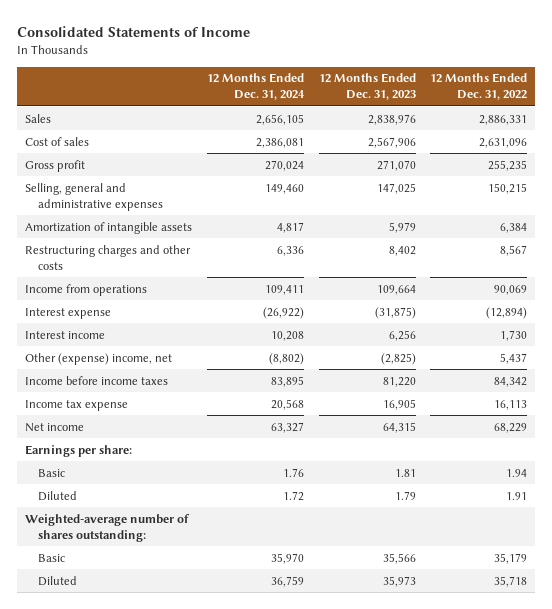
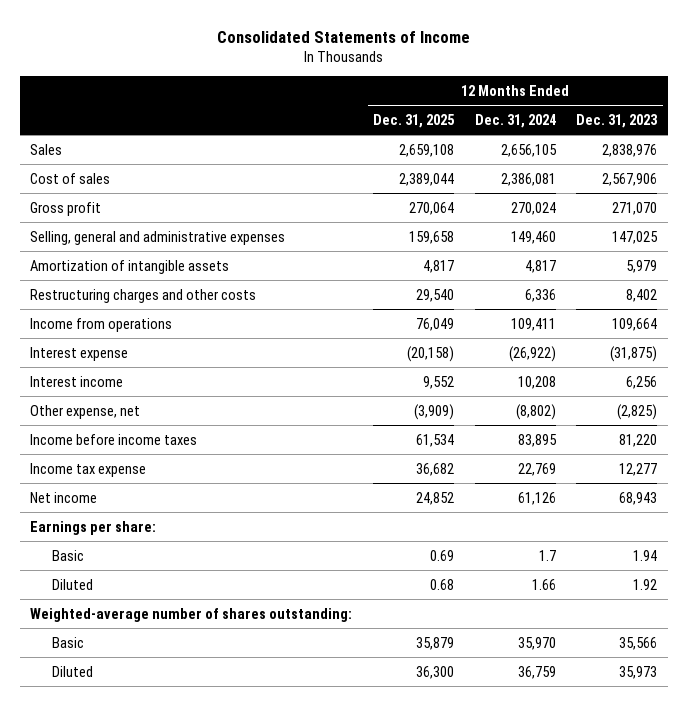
[430,73,528,101] 12 Months Ended Dec. 31, 2022 -> none
none -> [373,113,456,128] Dec. 31, 2025
[24,352,172,365] Other (expense) income, net -> [30,404,141,419] Other expense, net
[270,398,304,410] 20,568 -> [517,462,556,476] 22,769
[382,398,416,410] 16,905 -> [619,462,658,476] 12,277
[270,421,304,433] 63,327 -> [517,491,556,505] 61,126
[382,421,416,433] 64,315 -> [619,491,658,505] 68,943
[282,467,304,477] 1.76 -> [538,549,556,561] 1.7
[394,468,416,477] 1.81 -> [633,549,658,561] 1.94
[282,490,304,501] 1.72 -> [531,578,556,590] 1.66
[394,490,416,500] 1.79 -> [633,578,658,590] 1.92

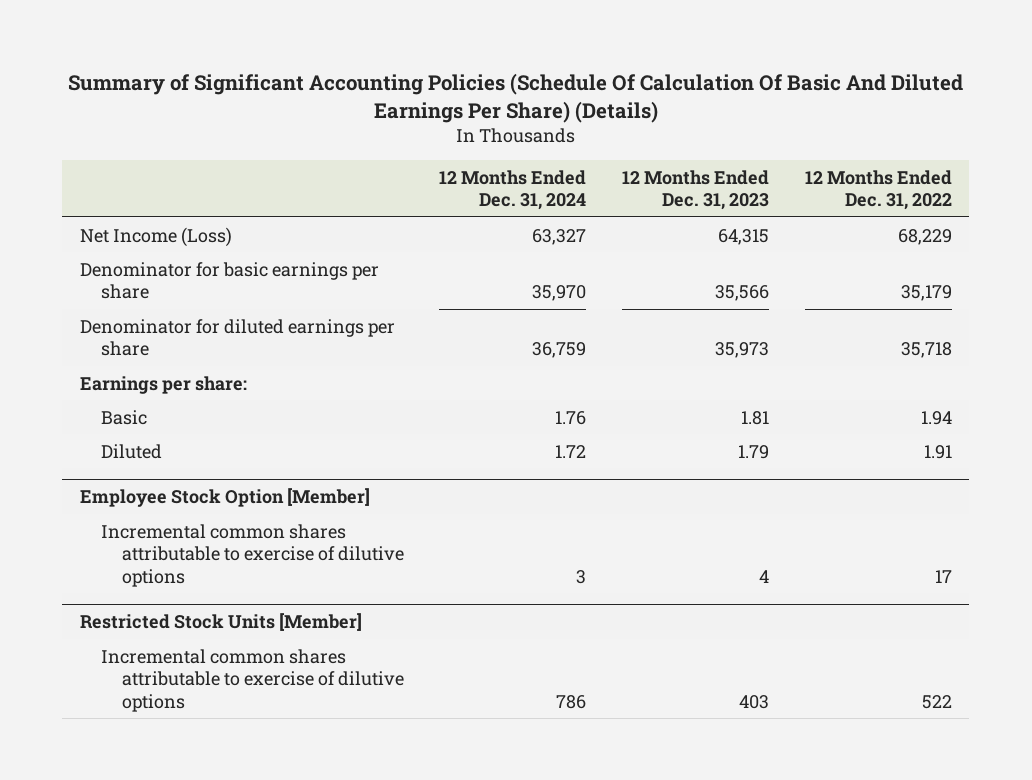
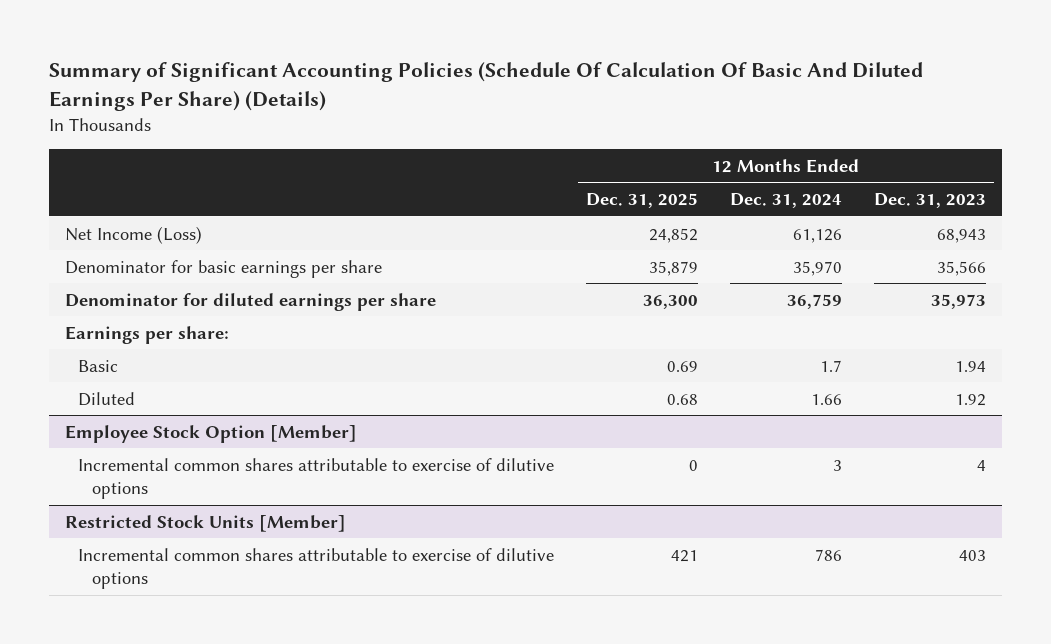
[804,169,952,211] 12 Months Ended Dec. 31, 2022 -> none
none -> [586,193,699,209] Dec. 31, 2025
[532,228,587,245] 63,327 -> [793,228,843,243] 61,126
[717,228,769,245] 64,315 -> [937,228,987,243] 68,943
[555,410,587,425] 1.76 -> [820,359,843,372] 1.7
[740,410,769,425] 1.81 -> [955,360,987,372] 1.94
[555,444,587,458] 1.72 -> [811,393,843,405] 1.66
[737,444,769,459] 1.79 -> [955,393,987,406] 1.92

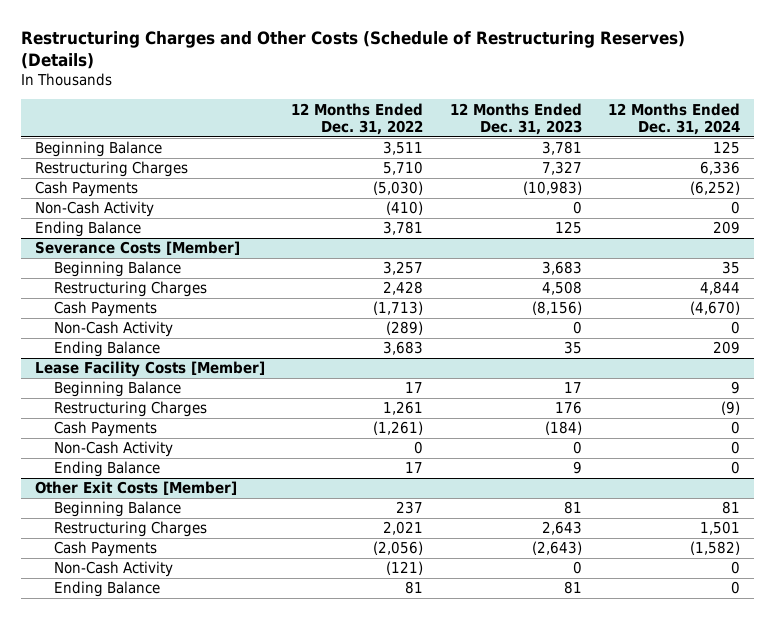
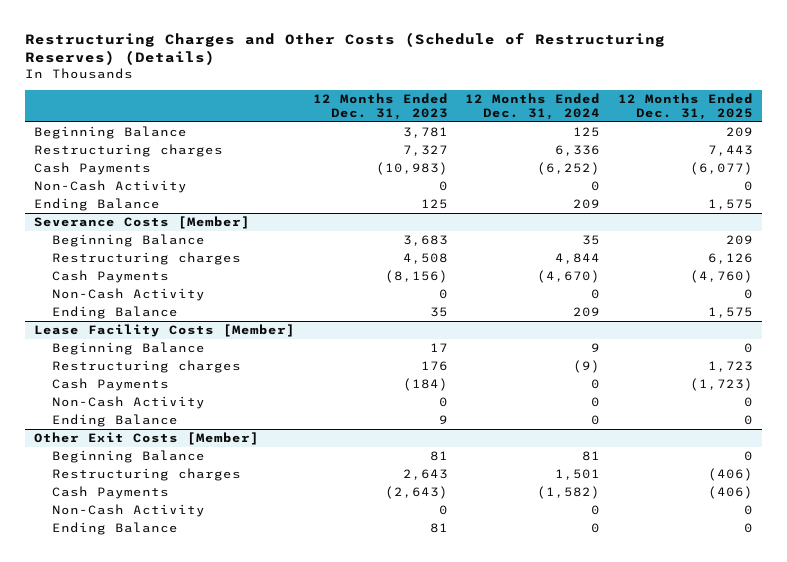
[291,102,424,135] 12 Months Ended Dec. 31, 2022 -> none
none -> [618,93,754,121] 12 Months Ended Dec. 31, 2025
[34,161,188,178] Restructuring Charges -> [33,144,223,158] Restructuring charges
[53,281,207,298] Restructuring Charges -> [52,252,242,266] Restructuring charges
[53,401,207,418] Restructuring Charges -> [52,360,242,374] Restructuring charges
[53,521,207,538] Restructuring Charges -> [52,468,242,482] Restructuring charges

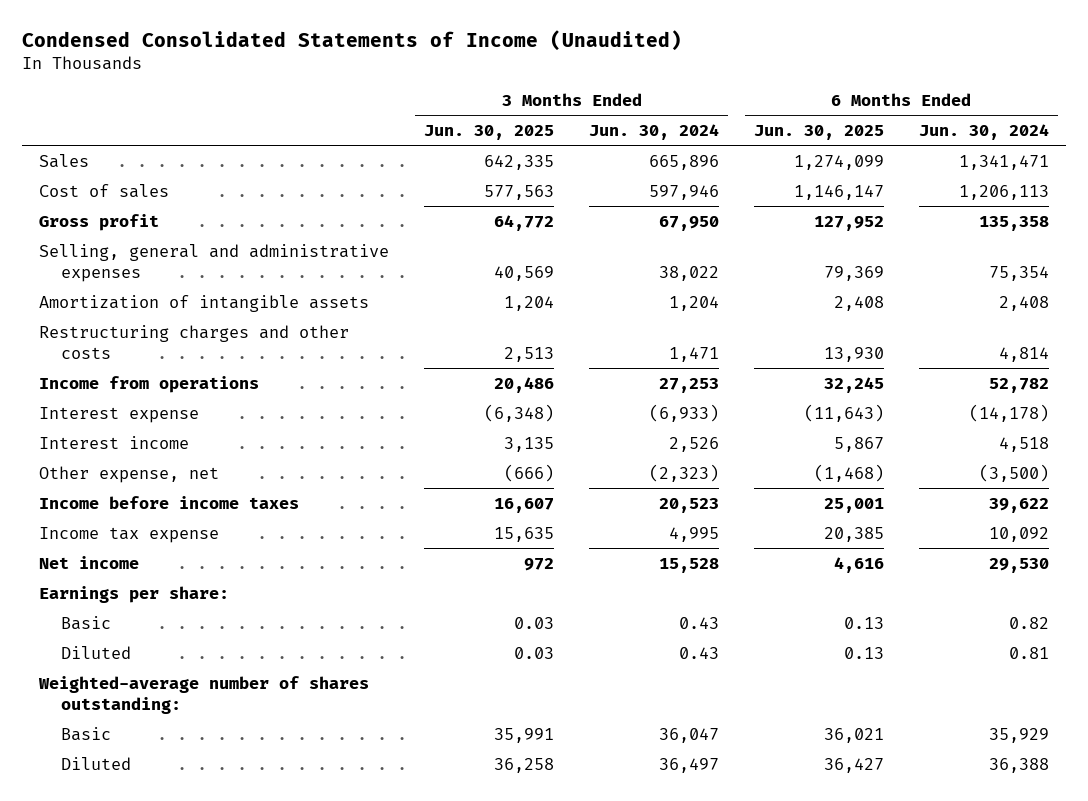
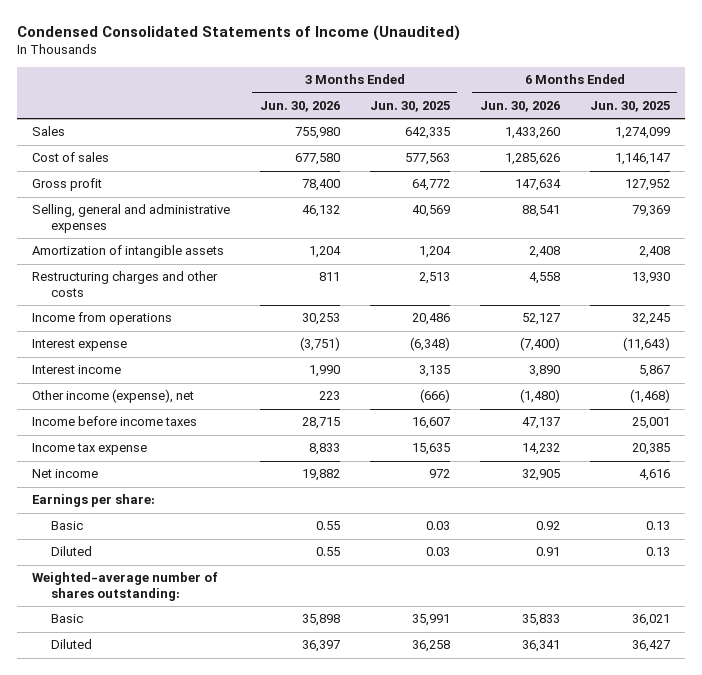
[589,124,720,141] Jun. 30, 2024 -> none
[918,124,1049,141] Jun. 30, 2024 -> none
none -> [259,100,340,112] Jun. 30, 2026
none -> [479,100,560,112] Jun. 30, 2026
[39,465,220,483] Other expense, net -> [31,389,194,404] Other income (expense), net

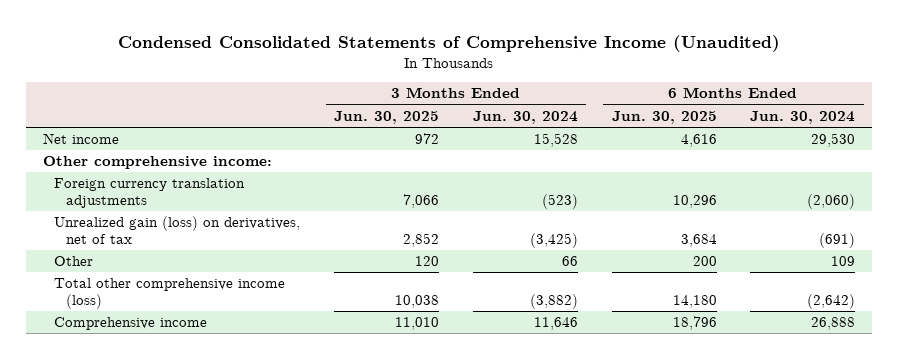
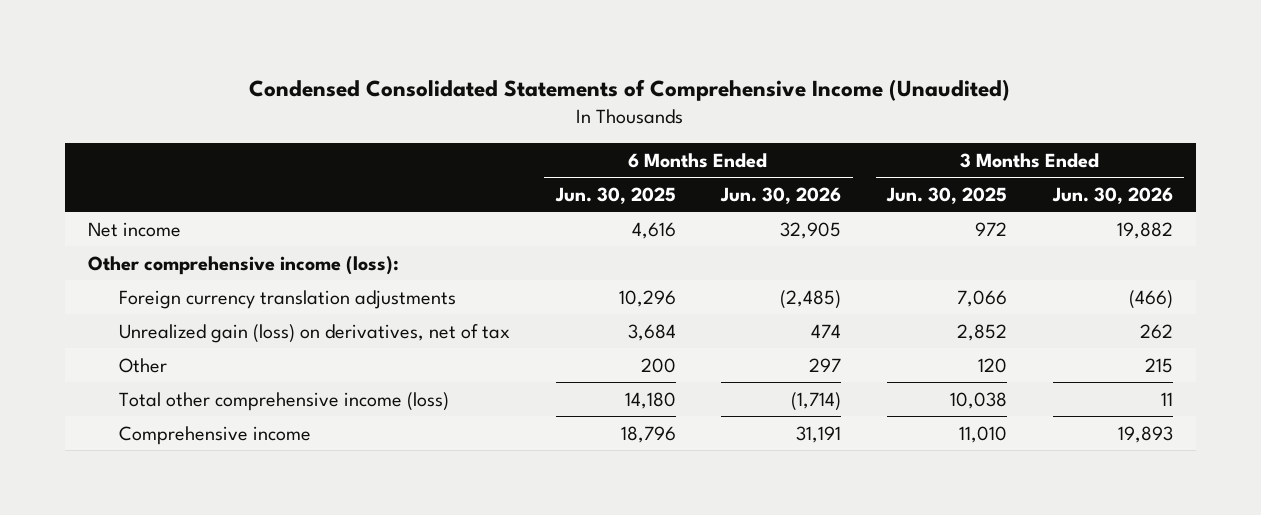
[472,110,578,124] Jun. 30, 2024 -> none
[750,110,856,124] Jun. 30, 2024 -> none
none -> [720,186,842,204] Jun. 30, 2026
none -> [1051,186,1173,204] Jun. 30, 2026
[43,156,273,170] Other comprehensive income: -> [87,255,399,275] Other comprehensive income (loss):

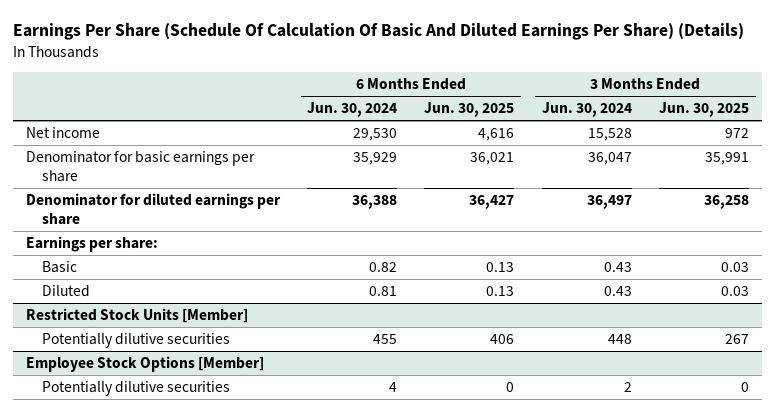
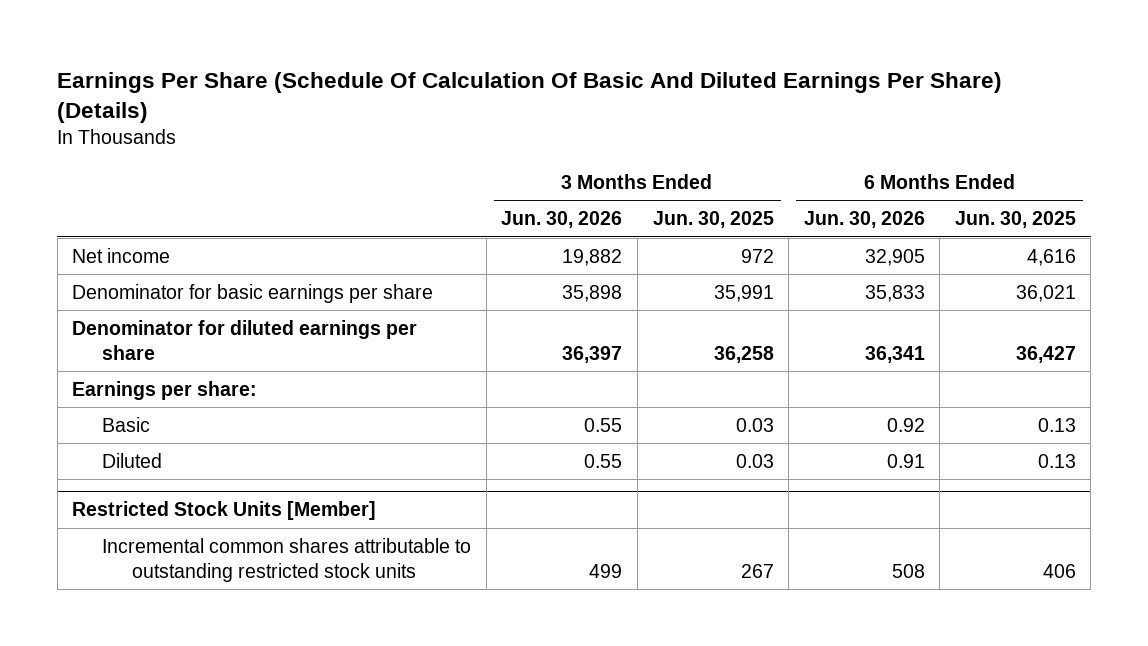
[307,102,398,118] Jun. 30, 2024 -> none
[541,102,632,118] Jun. 30, 2024 -> none
none -> [501,211,623,229] Jun. 30, 2026
none -> [803,211,925,229] Jun. 30, 2026
[26,355,265,372] Employee Stock Options [Member] -> none
[42,380,231,396] Potentially dilutive securities -> none
[42,332,231,348] Potentially dilutive securities -> [102,537,472,582] Incremental common shares attributable to outstanding restricted stock units

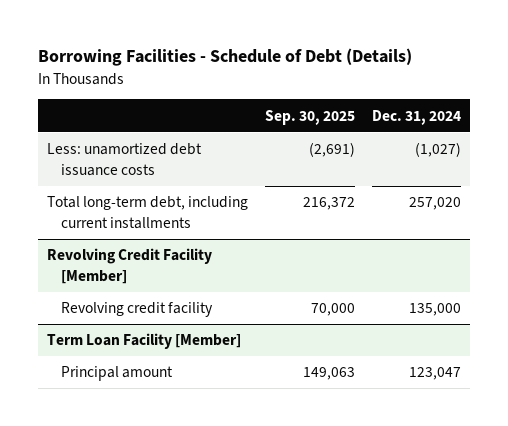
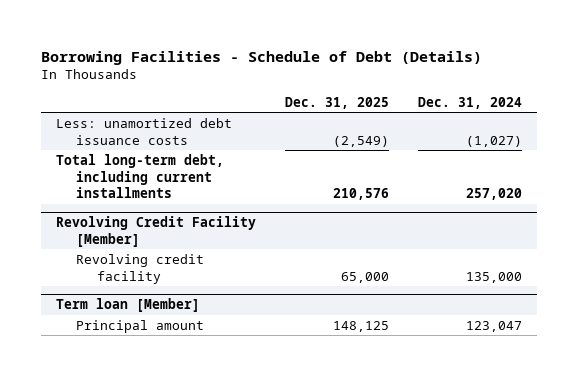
[265,109,356,125] Sep. 30, 2025 -> none
none -> [285,97,390,110] Dec. 31, 2025
[46,333,241,350] Term Loan Facility [Member] -> [55,298,200,313] Term loan [Member]

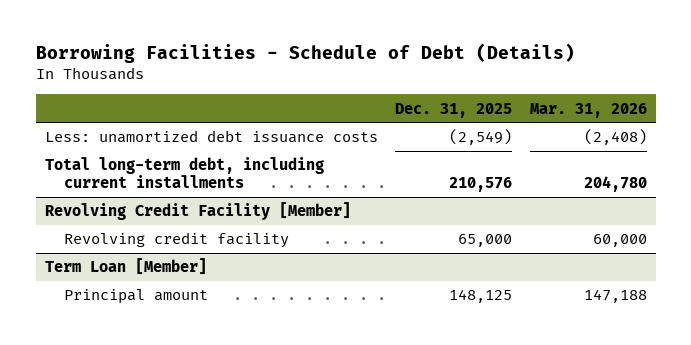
[418,97,523,110] Dec. 31, 2024 -> none
none -> [529,102,647,118] Mar. 31, 2026
[55,298,200,313] Term loan [Member] -> [44,258,207,275] Term Loan [Member]

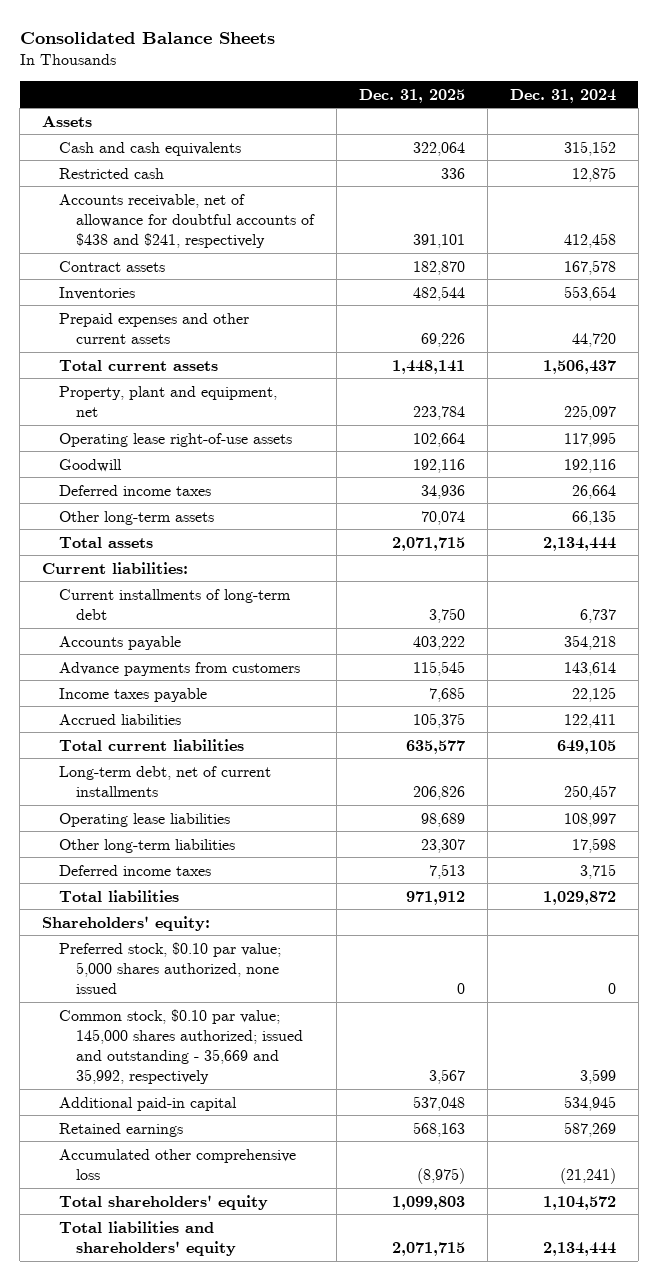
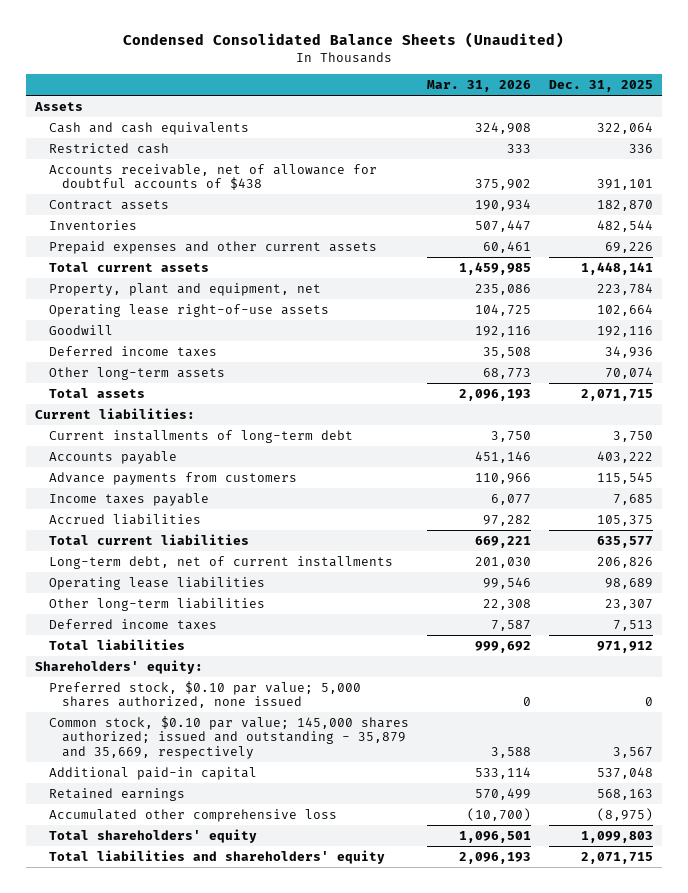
[19,32,275,45] Consolidated Balance Sheets -> [123,32,565,49] Condensed Consolidated Balance Sheets (Unaudited)
[509,88,616,103] Dec. 31, 2024 -> none
none -> [426,79,531,92] Mar. 31, 2026
[59,193,316,248] Accounts receivable, net of allowance for doubtful accounts of $438 and $241, respectively -> [48,163,377,191] Accounts receivable, net of allowance for doubtful accounts of $438
[59,1008,304,1085] Common stock, $0.10 par value; 145,000 shares authorized; issued and outstanding - 35,669 and 35,992, respectively -> [48,715,409,759] Common stock, $0.10 par value; 145,000 shares authorized; issued and outstanding - 35,879 and 35,669, respectively

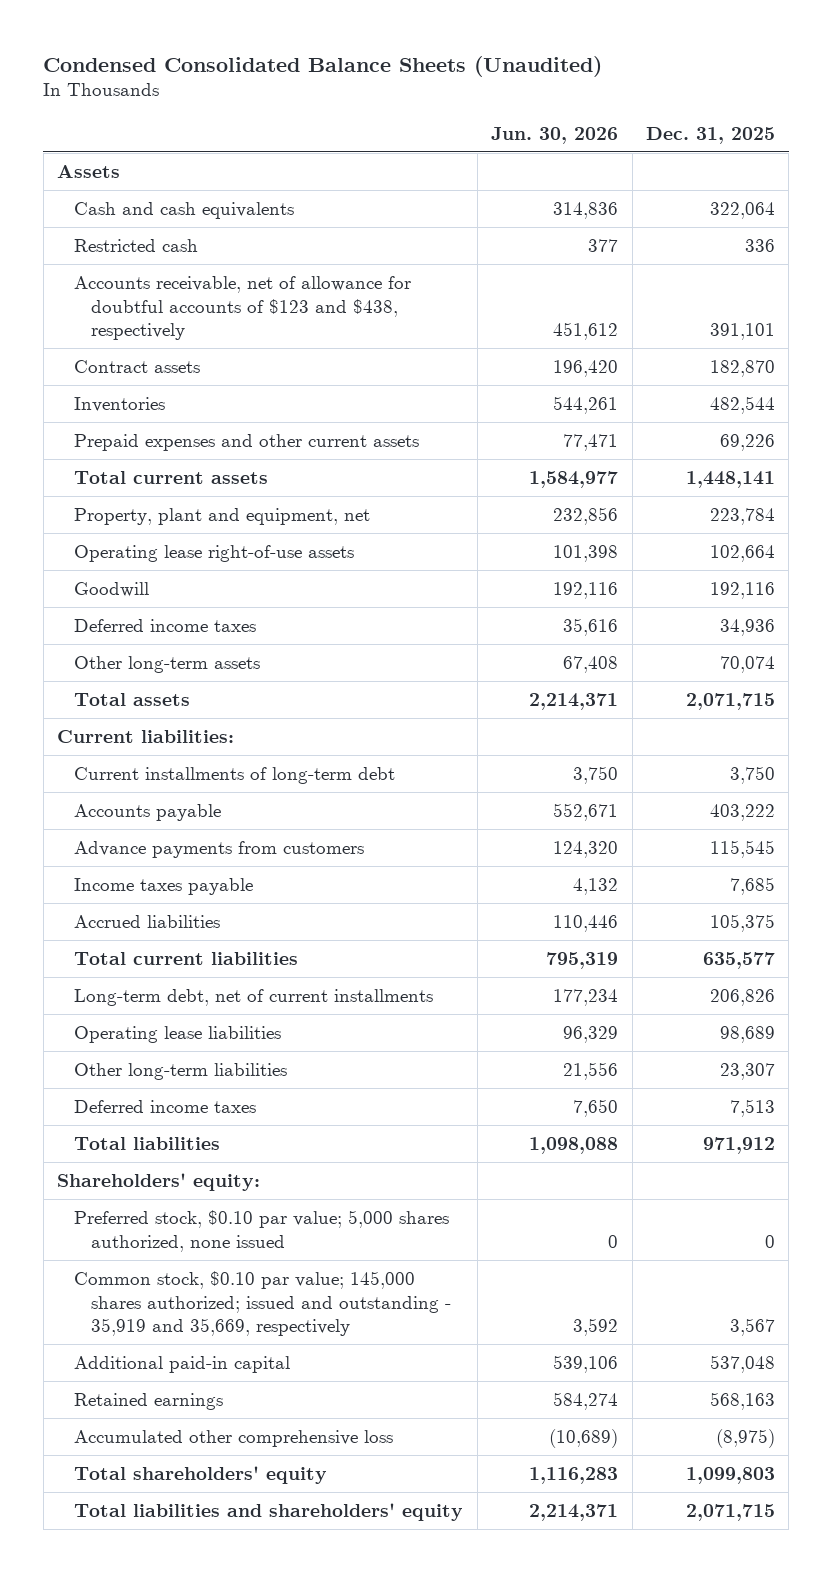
[426,79,531,92] Mar. 31, 2026 -> none
none -> [491,126,619,144] Jun. 30, 2026
[48,163,377,191] Accounts receivable, net of allowance for doubtful accounts of $438 -> [74,275,412,341] Accounts receivable, net of allowance for doubtful accounts of $123 and $438, respectively
[48,715,409,759] Common stock, $0.10 par value; 145,000 shares authorized; issued and outstanding - 35,879 and 35,669, respectively -> [74,1270,451,1337] Common stock, $0.10 par value; 145,000 shares authorized; issued and outstanding - 35,919 and 35,669, respectively

